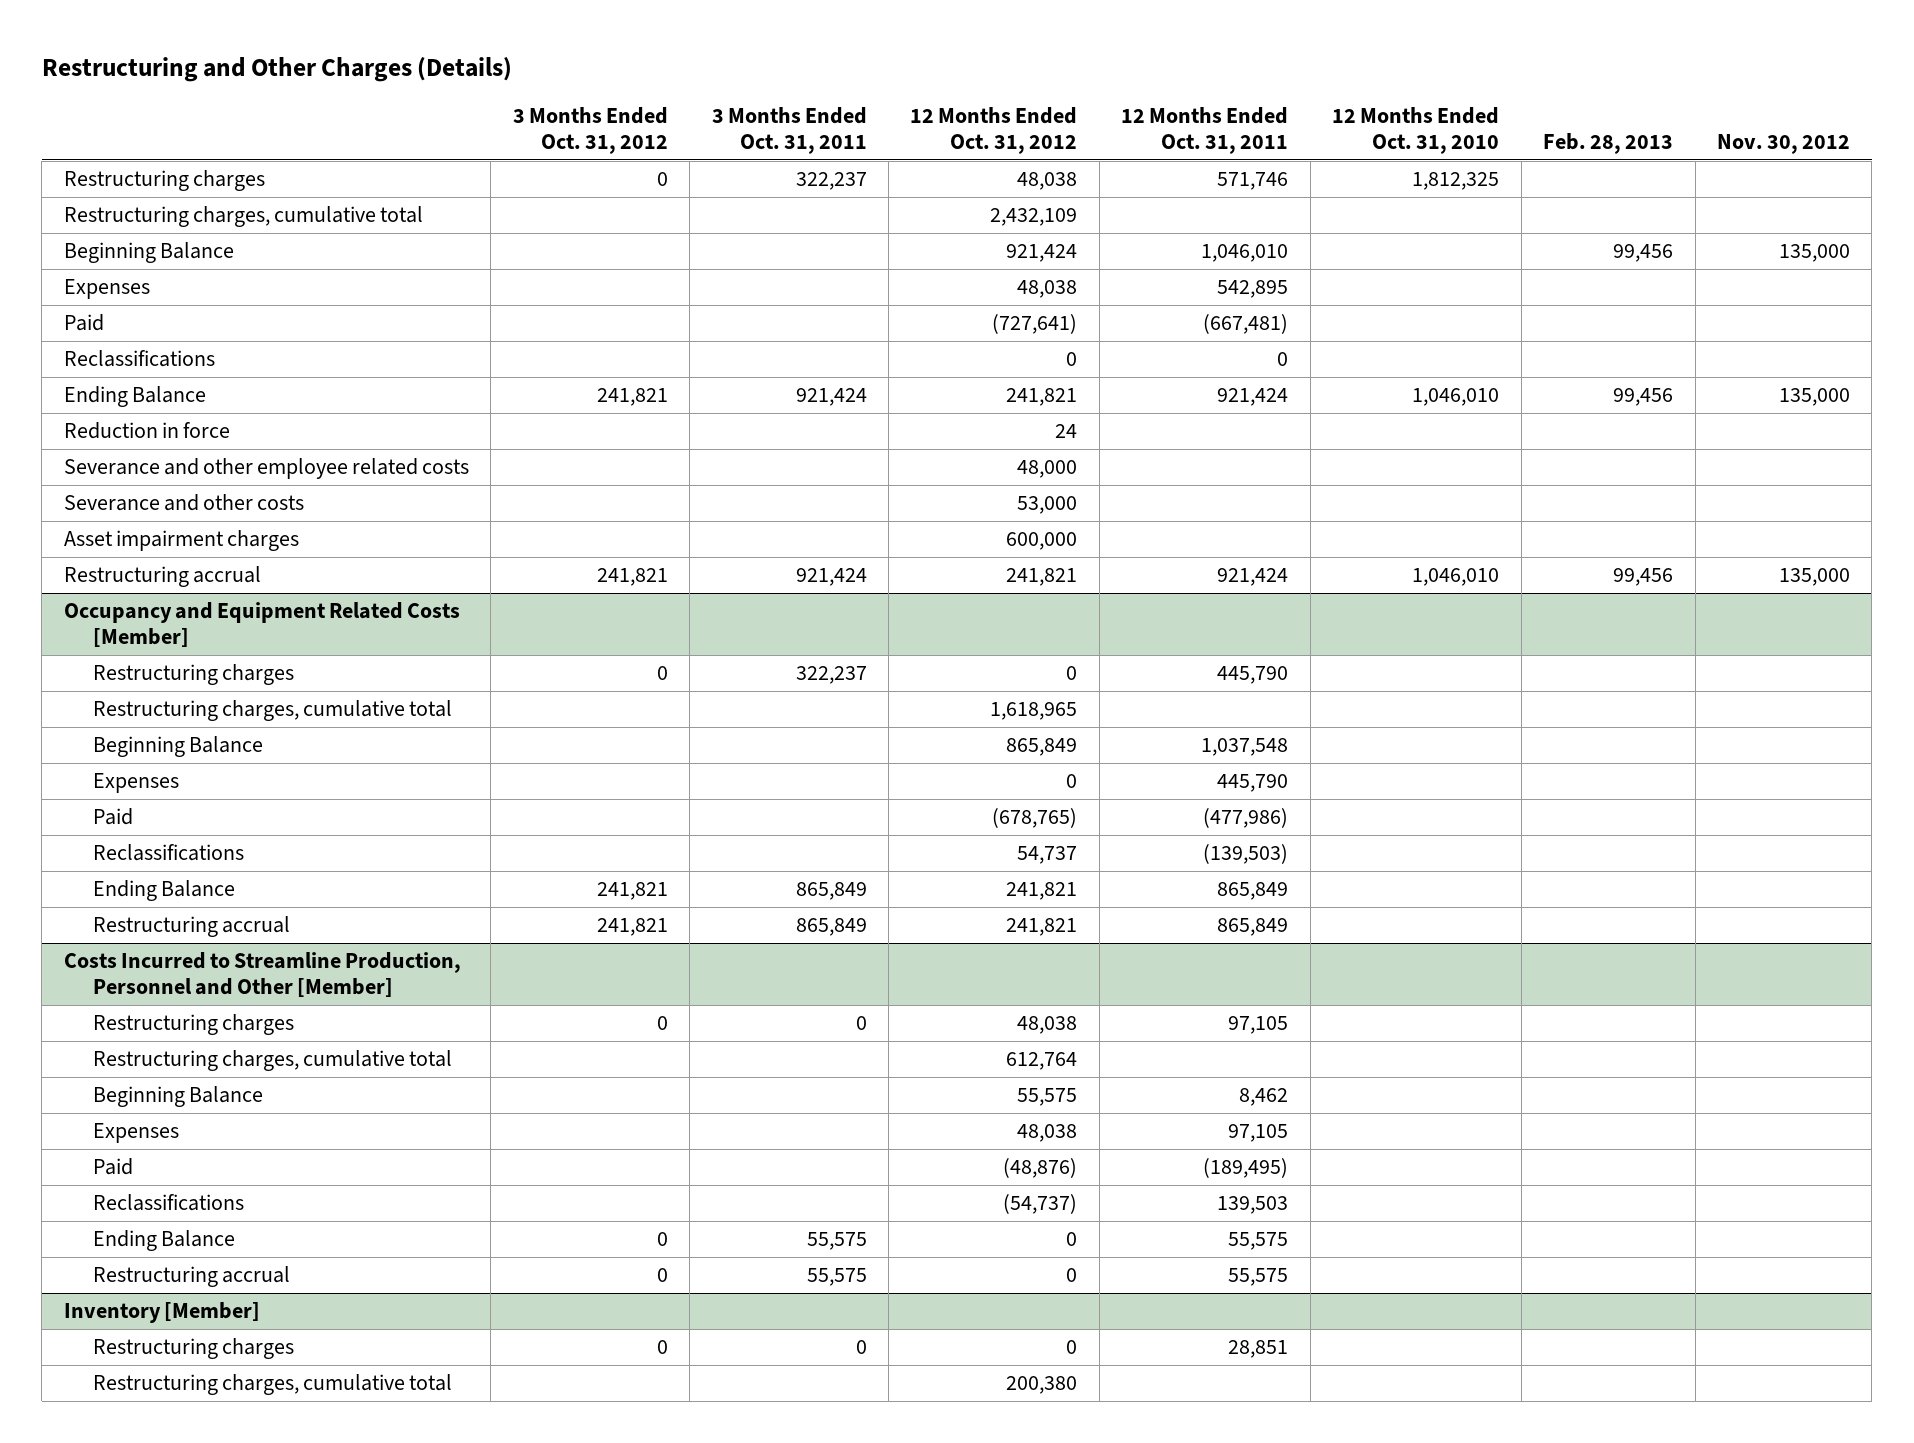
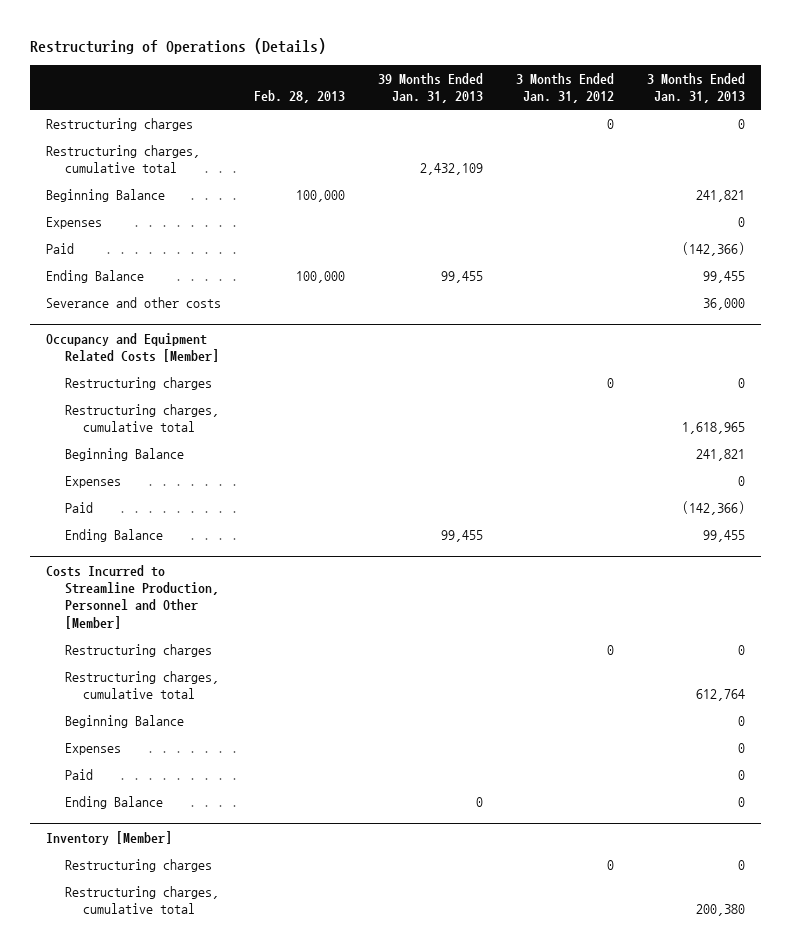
[41,57,512,83] Restructuring and Other Charges (Details) -> [29,38,326,55] Restructuring of Operations (Details)
[512,107,668,155] 3 Months Ended Oct. 31, 2012 -> none
[711,107,867,155] 3 Months Ended Oct. 31, 2011 -> none
[910,107,1078,155] 12 Months Ended Oct. 31, 2012 -> none
[1121,107,1289,155] 12 Months Ended Oct. 31, 2011 -> none
[1332,107,1500,155] 12 Months Ended Oct. 31, 2010 -> none
[1717,134,1851,155] Nov. 30, 2012 -> none
none -> [377,73,483,104] 39 Months Ended Jan. 31, 2013
none -> [515,73,614,104] 3 Months Ended Jan. 31, 2012
none -> [646,73,745,104] 3 Months Ended Jan. 31, 2013
[1613,244,1674,263] 99,456 -> [296,189,346,202] 100,000
[63,350,215,368] Reclassifications -> none
[63,422,230,440] Reduction in force -> none
[63,458,469,480] Severance and other employee related costs -> none
[1613,388,1674,407] 99,456 -> [296,270,346,283] 100,000
[63,530,299,552] Asset impairment charges -> none
[63,566,261,588] Restructuring accrual -> none
[93,844,245,862] Reclassifications -> none
[93,916,291,938] Restructuring accrual -> none
[93,1194,245,1212] Reclassifications -> none
[93,1266,291,1288] Restructuring accrual -> none

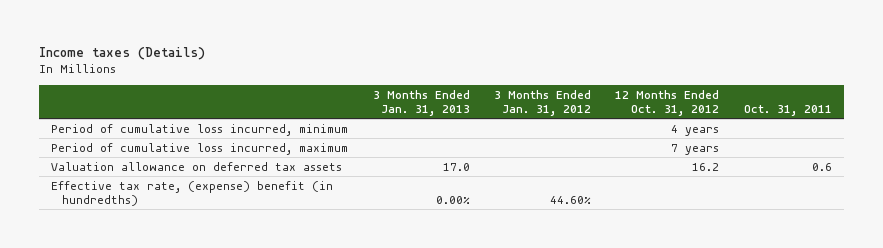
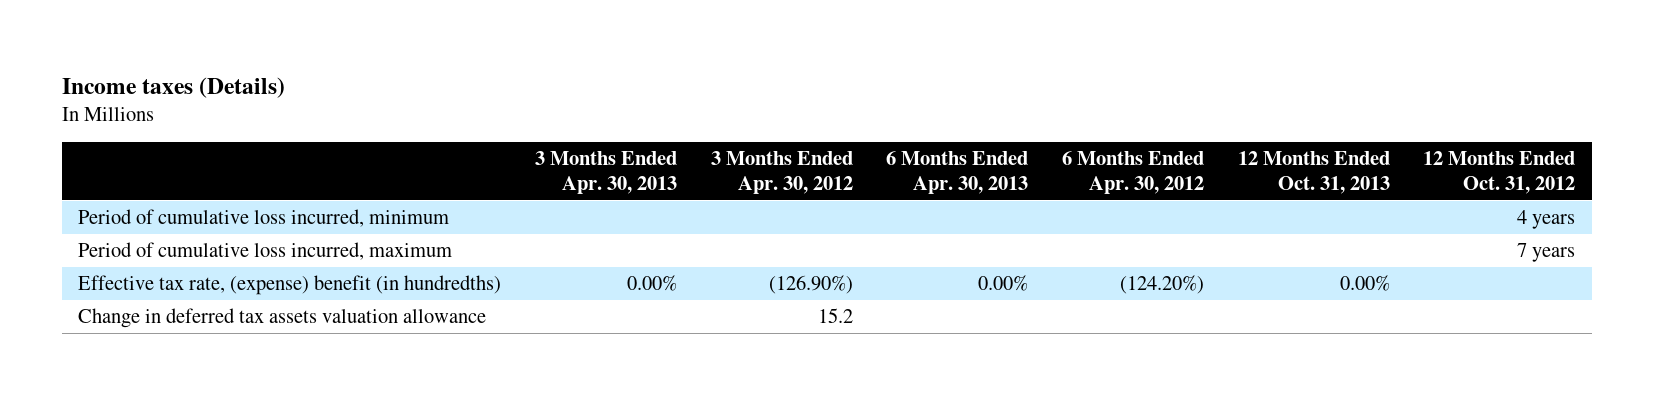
[372,89,470,116] 3 Months Ended Jan. 31, 2013 -> none
[493,89,591,116] 3 Months Ended Jan. 31, 2012 -> none
[743,104,832,116] Oct. 31, 2011 -> none
none -> [535,151,678,194] 3 Months Ended Apr. 30, 2013
none -> [710,151,853,194] 3 Months Ended Apr. 30, 2012
none -> [886,151,1029,194] 6 Months Ended Apr. 30, 2013
none -> [1061,151,1204,194] 6 Months Ended Apr. 30, 2012
none -> [1237,151,1390,194] 12 Months Ended Oct. 31, 2013
[51,161,343,171] Valuation allowance on deferred tax assets -> none
none -> [78,308,487,329] Change in deferred tax assets valuation allowance

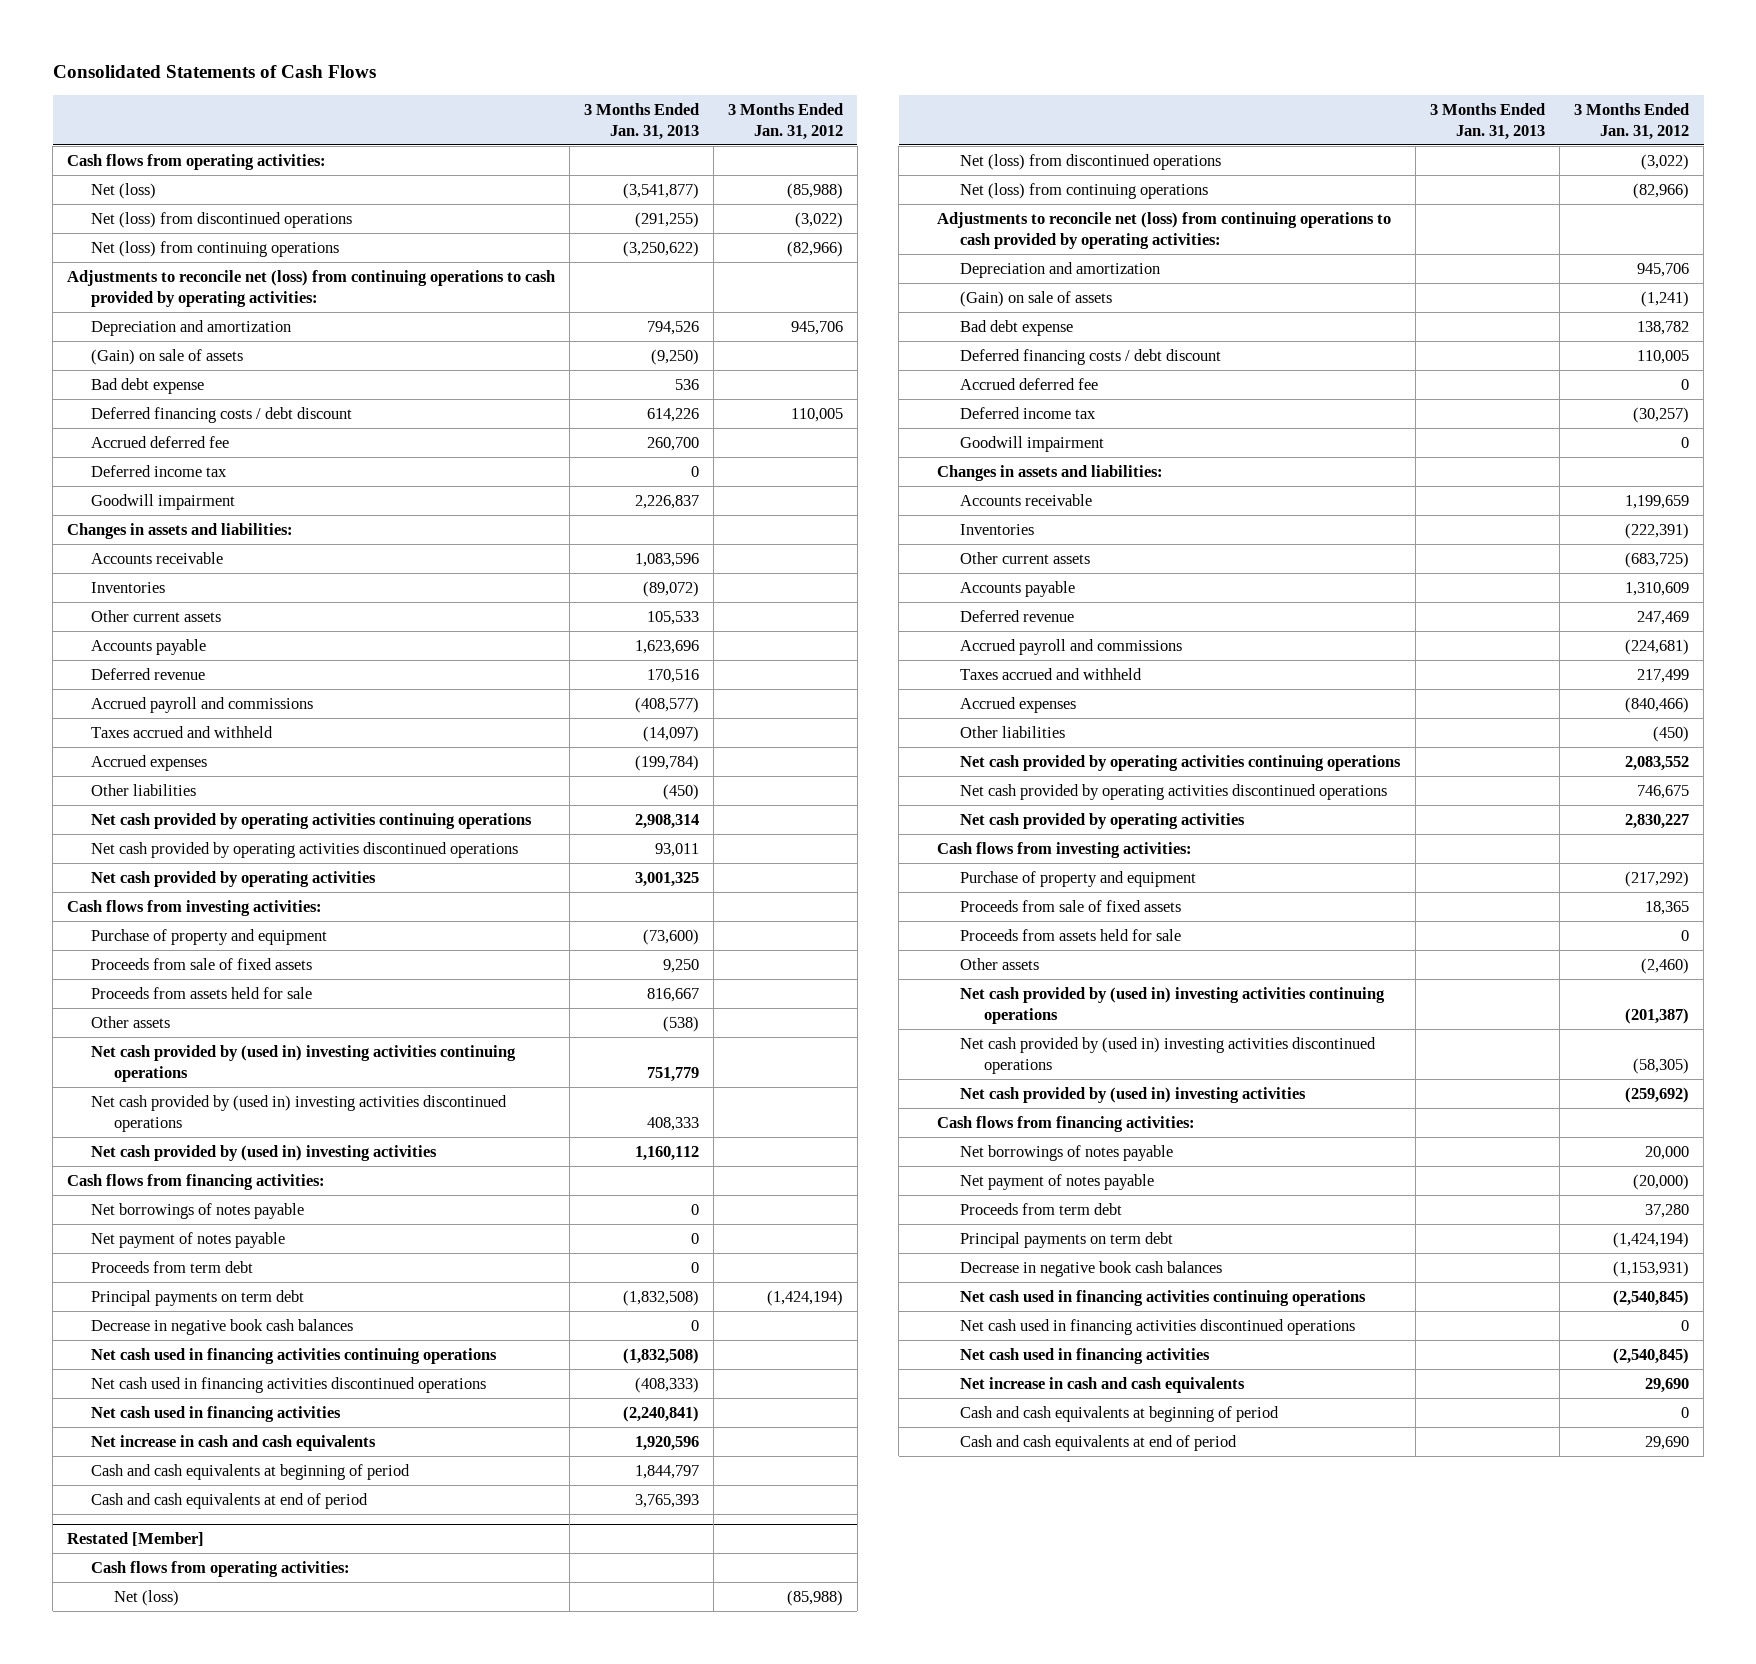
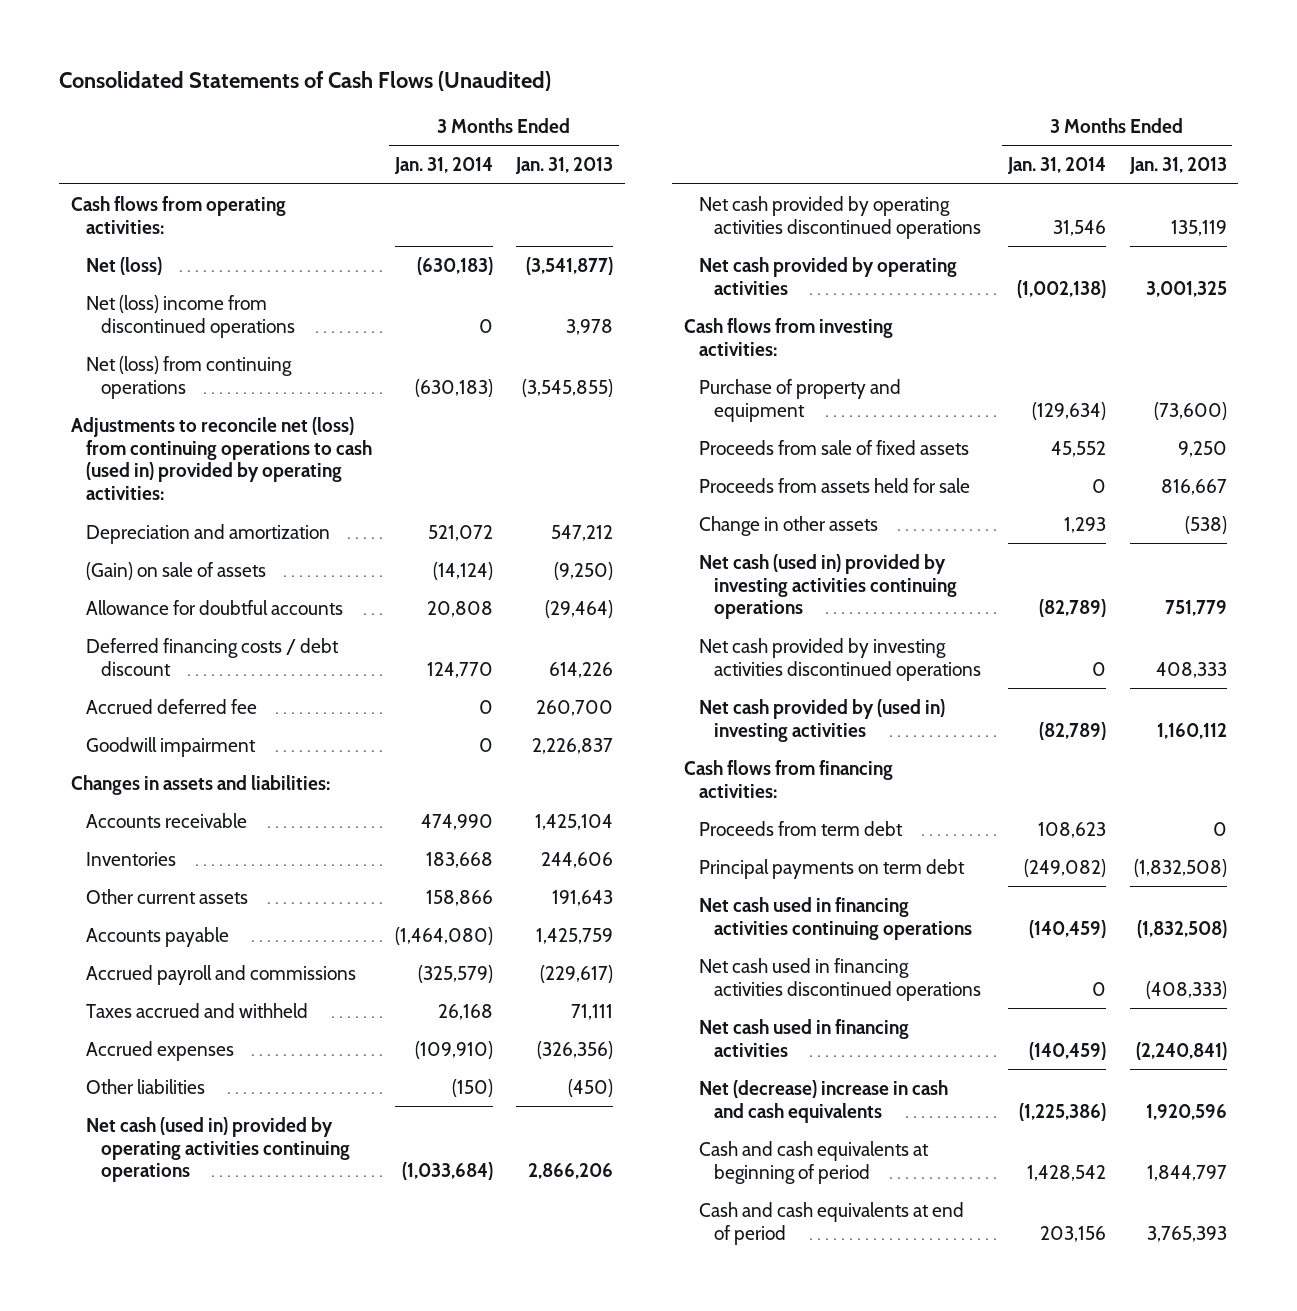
[52,65,376,79] Consolidated Statements of Cash Flows -> [58,71,551,92] Consolidated Statements of Cash Flows (Unaudited)
[727,102,843,140] 3 Months Ended Jan. 31, 2012 -> none
none -> [393,157,493,175] Jan. 31, 2014
[90,211,352,228] Net (loss) from discontinued operations -> [85,294,295,338] Net (loss) income from discontinued operations
[634,211,699,228] (291,255) -> [566,318,614,335] 3,978
[622,240,699,257] (3,250,622) -> [522,378,614,397] (3,545,855)
[67,269,556,307] Adjustments to reconcile net (loss) from continuing operations to cash provided by operating activities: -> [70,416,372,501] Adjustments to reconcile net (loss) from continuing operations to cash (used in) provided by operating activities:
[646,320,699,335] 794,526 -> [551,524,614,541] 547,212
[90,377,204,394] Bad debt expense -> none
none -> [85,599,343,615] Allowance for doubtful accounts
[90,464,227,477] Deferred income tax -> none
[90,667,205,680] Deferred revenue -> none
[634,552,699,567] 1,083,596 -> [535,813,614,830] 1,425,104
[642,580,699,597] (89,072) -> [541,851,614,868] 244,606
[646,610,699,625] 105,533 -> [552,889,614,906] 191,643
[634,639,699,654] 1,623,696 -> [536,927,614,944] 1,425,759
[634,696,699,713] (408,577) -> [540,964,614,983] (229,617)
[642,725,699,742] (14,097) -> [571,1003,614,1020] 71,111
[634,754,699,771] (199,784) -> [537,1040,614,1059] (326,356)
[90,812,532,829] Net cash provided by operating activities continuing operations -> [85,1116,350,1183] Net cash (used in) provided by operating activities continuing operations
[634,813,699,829] 2,908,314 -> [528,1163,614,1180] 2,866,206
[654,842,699,857] 93,011 -> [1170,219,1227,236] 135,119
[90,1015,170,1028] Other assets -> [699,515,879,536] Change in other assets
[90,1044,516,1082] Net cash provided by (used in) investing activities continuing operations -> [699,553,958,620] Net cash (used in) provided by investing activities continuing operations
[90,1094,507,1132] Net cash provided by (used in) investing activities discontinued operations -> [699,637,982,681] Net cash provided by investing activities discontinued operations
[90,1202,304,1219] Net borrowings of notes payable -> none
[90,1231,285,1248] Net payment of notes payable -> none
[90,1318,353,1335] Decrease in negative book cash balances -> none
[90,1434,376,1451] Net increase in cash and cash equivalents -> [699,1079,949,1123] Net (decrease) increase in cash and cash equivalents
[67,1532,205,1547] Restated [Member] -> none
[90,1560,350,1577] Cash flows from operating activities: -> none
[114,1589,180,1606] Net (loss) -> none
[960,153,1222,170] Net (loss) from discontinued operations -> none
[960,182,1209,199] Net (loss) from continuing operations -> none
[936,211,1391,249] Adjustments to reconcile net (loss) from continuing operations to cash provided by operating activities: -> none
[960,261,1161,278] Depreciation and amortization -> none
[960,290,1113,307] (Gain) on sale of assets -> none
[960,319,1074,336] Bad debt expense -> none
[960,348,1222,365] Deferred financing costs / debt discount -> none
[960,377,1099,390] Accrued deferred fee -> none
[960,406,1097,419] Deferred income tax -> none
[960,435,1105,452] Goodwill impairment -> none
[936,464,1163,481] Changes in assets and liabilities: -> none
[960,493,1093,506] Accounts receivable -> none
[960,523,1035,535] Inventories -> none
[960,551,1091,564] Other current assets -> none
[960,580,1076,597] Accounts payable -> none
[960,609,1075,622] Deferred revenue -> none
[960,638,1183,655] Accrued payroll and commissions -> none
[960,667,1143,680] Taxes accrued and withheld -> none
[960,696,1077,713] Accrued expenses -> none
[960,725,1066,738] Other liabilities -> none
[960,754,1402,771] Net cash provided by operating activities continuing operations -> none
[960,783,1388,800] Net cash provided by operating activities discontinued operations -> none
[960,812,1246,829] Net cash provided by operating activities -> none
[936,841,1192,858] Cash flows from investing activities: -> none
[960,870,1197,887] Purchase of property and equipment -> none
[960,899,1182,912] Proceeds from sale of fixed assets -> none
[960,928,1182,941] Proceeds from assets held for sale -> none
[960,957,1040,970] Other assets -> none
[960,986,1386,1024] Net cash provided by (used in) investing activities continuing operations -> none
[960,1036,1377,1074] Net cash provided by (used in) investing activities discontinued operations -> none
[960,1086,1307,1103] Net cash provided by (used in) investing activities -> none
[936,1115,1195,1132] Cash flows from financing activities: -> none
[960,1144,1174,1161] Net borrowings of notes payable -> none
[960,1173,1155,1190] Net payment of notes payable -> none
[960,1202,1123,1215] Proceeds from term debt -> none
[960,1231,1174,1248] Principal payments on term debt -> none
[960,1260,1223,1277] Decrease in negative book cash balances -> none
[960,1289,1367,1306] Net cash used in financing activities continuing operations -> none
[960,1318,1356,1335] Net cash used in financing activities discontinued operations -> none
[960,1347,1211,1364] Net cash used in financing activities -> none
[960,1376,1246,1393] Net increase in cash and cash equivalents -> none
[960,1405,1280,1422] Cash and cash equivalents at beginning of period -> none
[960,1434,1238,1451] Cash and cash equivalents at end of period -> none

